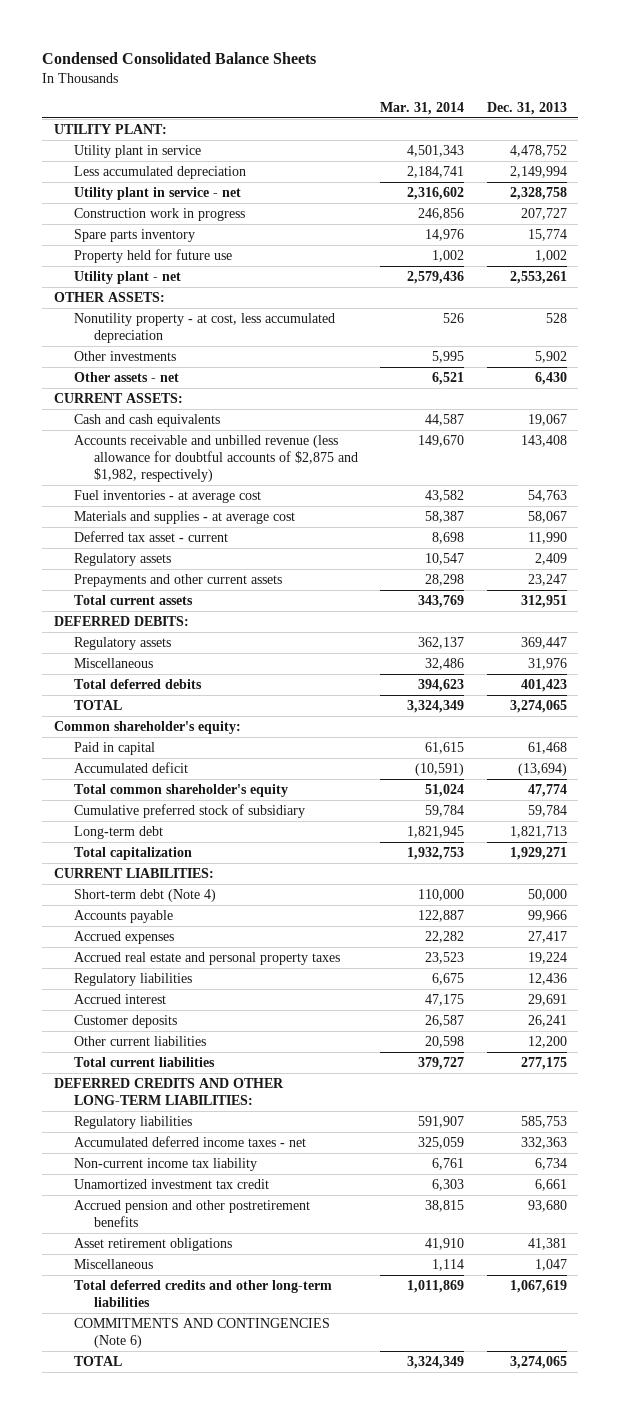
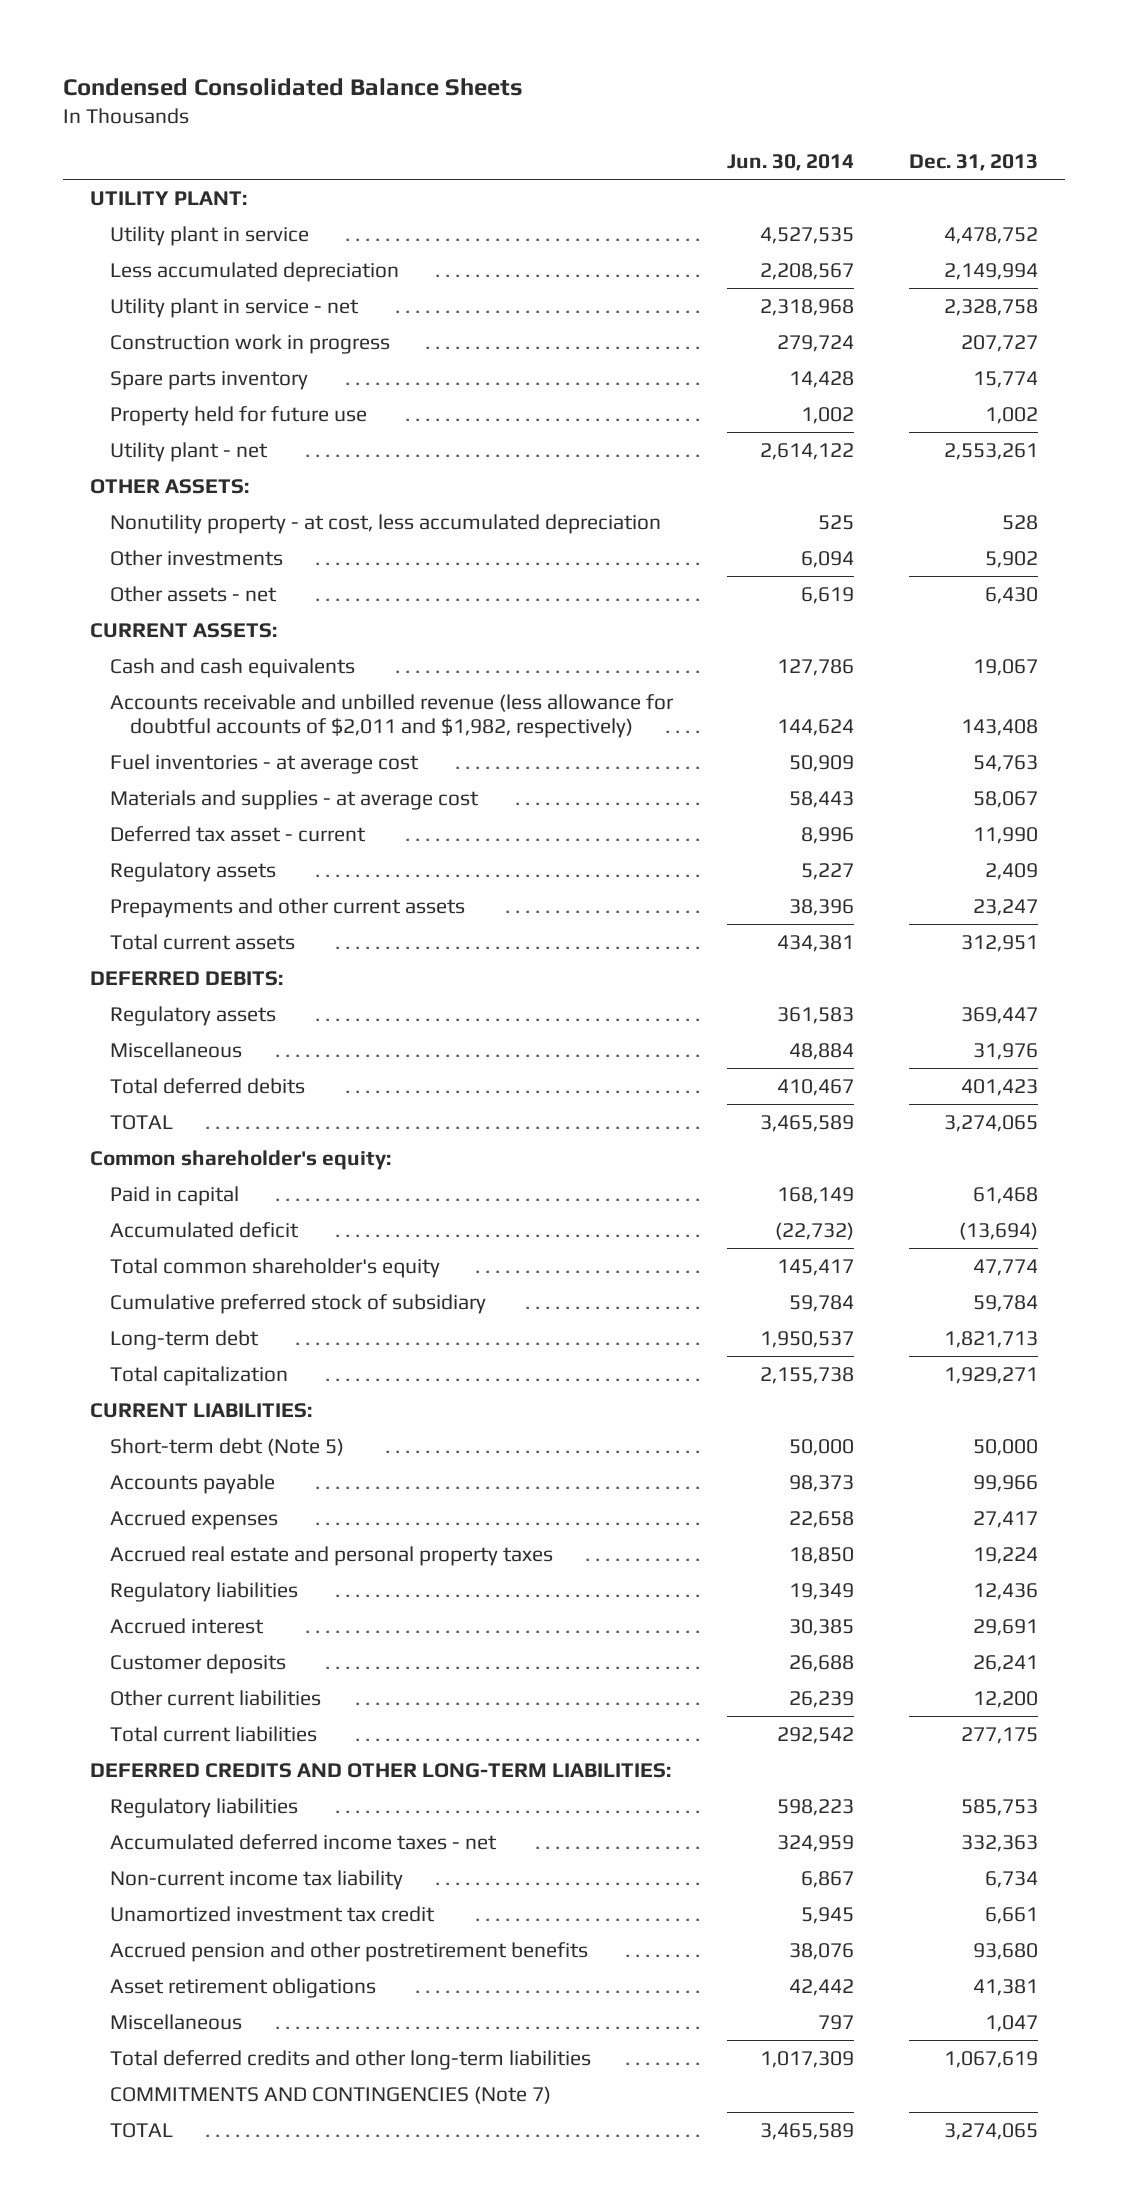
[380,101,465,115] Mar. 31, 2014 -> none
none -> [727,154,855,172] Jun. 30, 2014
[73,435,358,482] Accounts receivable and unbilled revenue (less allowance for doubtful accounts of $2,875 and $1,982, respectively) -> [109,693,674,738] Accounts receivable and unbilled revenue (less allowance for doubtful accounts of $2,011 and $1,982, respectively)
[73,889,216,903] Short-term debt (Note 4) -> [109,1437,344,1456] Short-term debt (Note 5)
[73,1318,330,1348] COMMITMENTS AND CONTINGENCIES (Note 6) -> [109,2085,551,2104] COMMITMENTS AND CONTINGENCIES (Note 7)

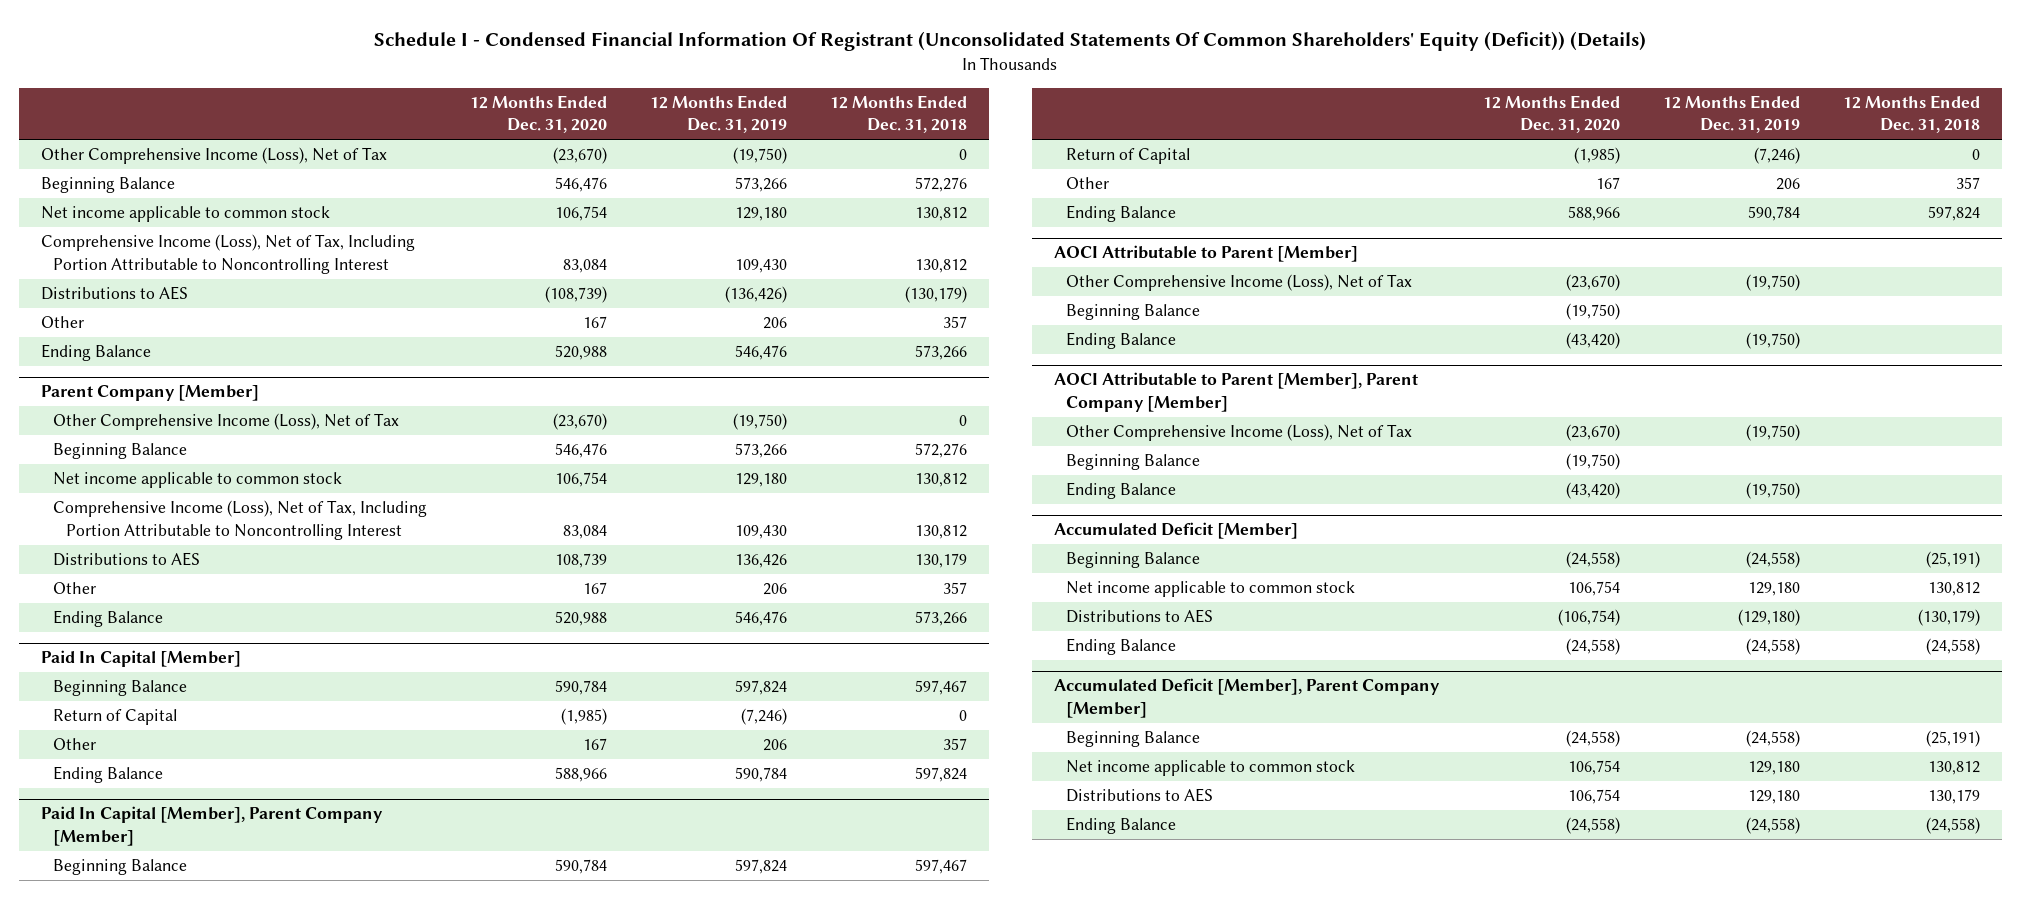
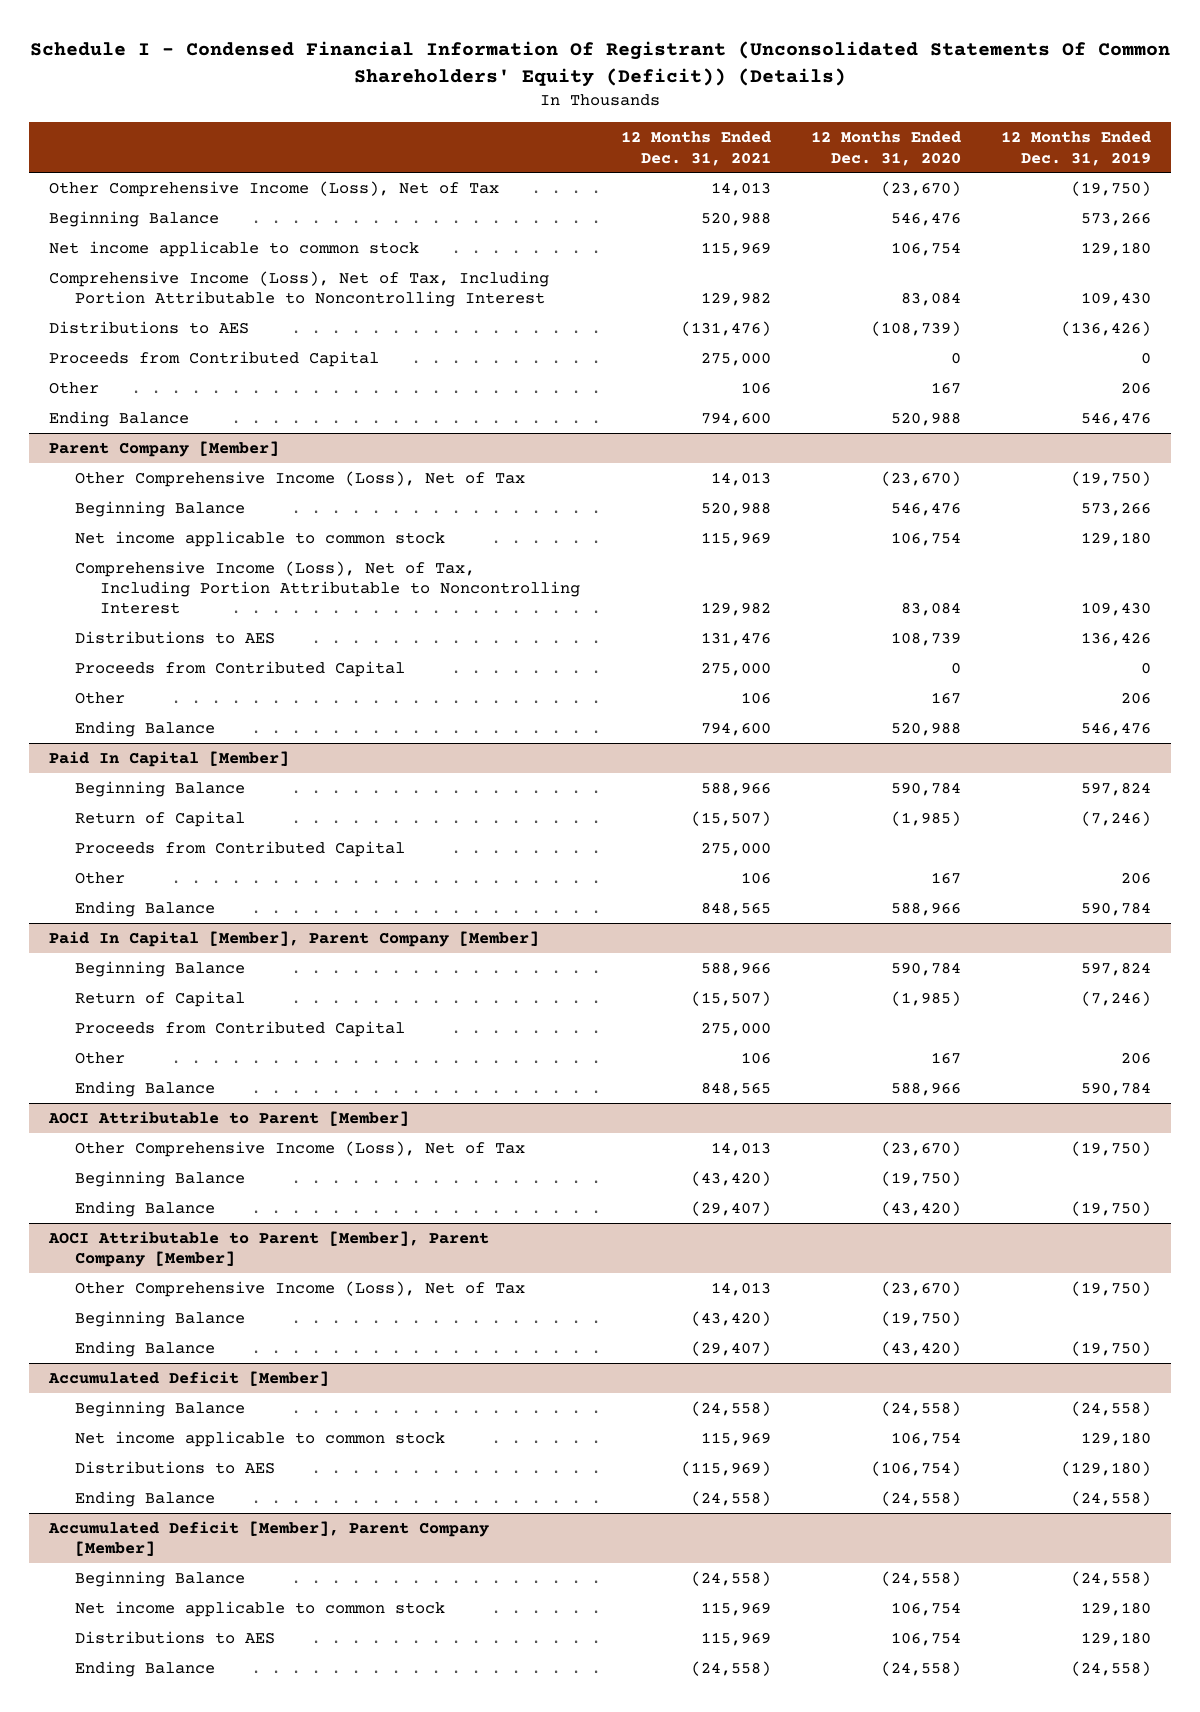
[830,94,968,134] 12 Months Ended Dec. 31, 2018 -> none
none -> [620,131,771,166] 12 Months Ended Dec. 31, 2021
none -> [48,350,379,367] Proceeds from Contributed Capital
none -> [74,660,405,677] Proceeds from Contributed Capital
none -> [74,840,405,857] Proceeds from Contributed Capital
none -> [74,1020,405,1037] Proceeds from Contributed Capital

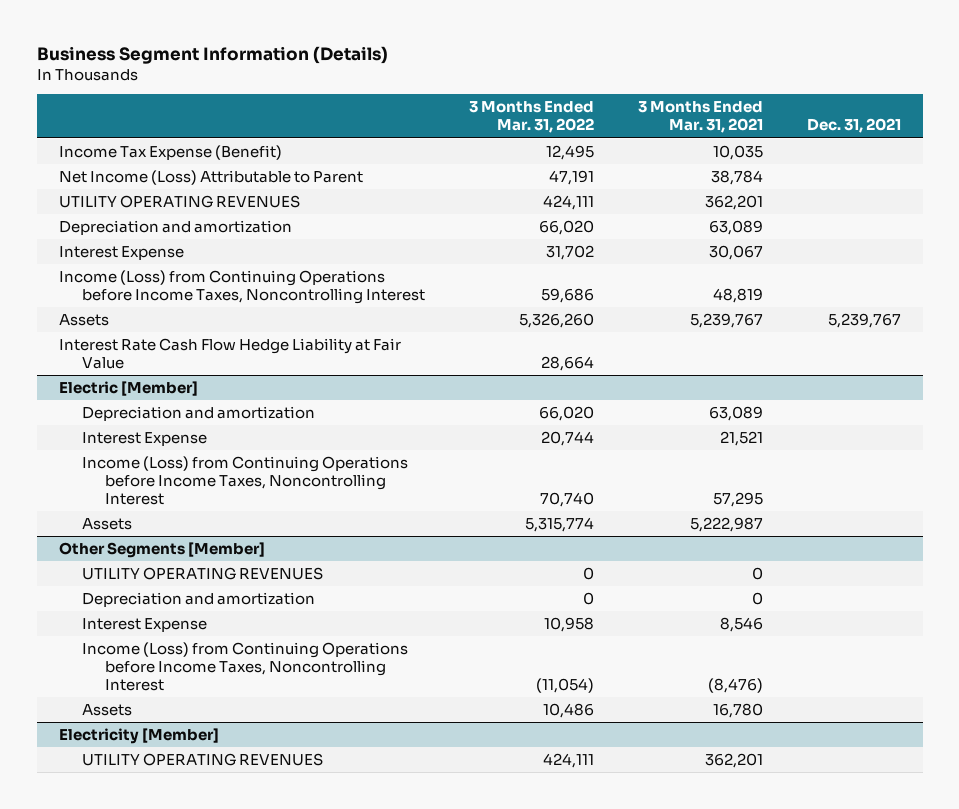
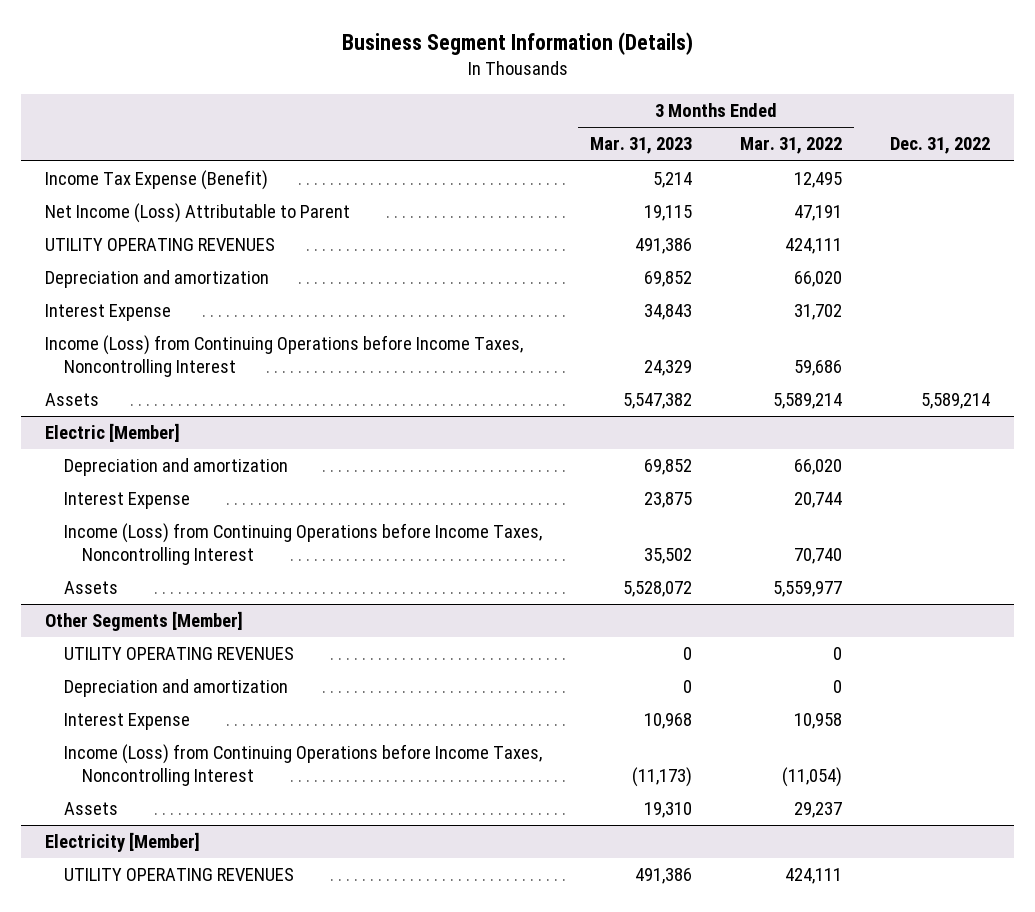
[637,101,763,134] 3 Months Ended Mar. 31, 2021 -> none
[806,118,901,134] Dec. 31, 2021 -> none
none -> [589,137,692,155] Mar. 31, 2023
none -> [889,137,990,155] Dec. 31, 2022
[58,338,401,369] Interest Rate Cash Flow Hedge Liability at Fair Value -> none
[518,313,594,329] 5,326,260 -> [772,393,842,410] 5,589,214
[524,517,594,533] 5,315,774 -> [772,581,842,598] 5,559,977
[542,703,594,719] 10,486 -> [793,802,842,819] 29,237

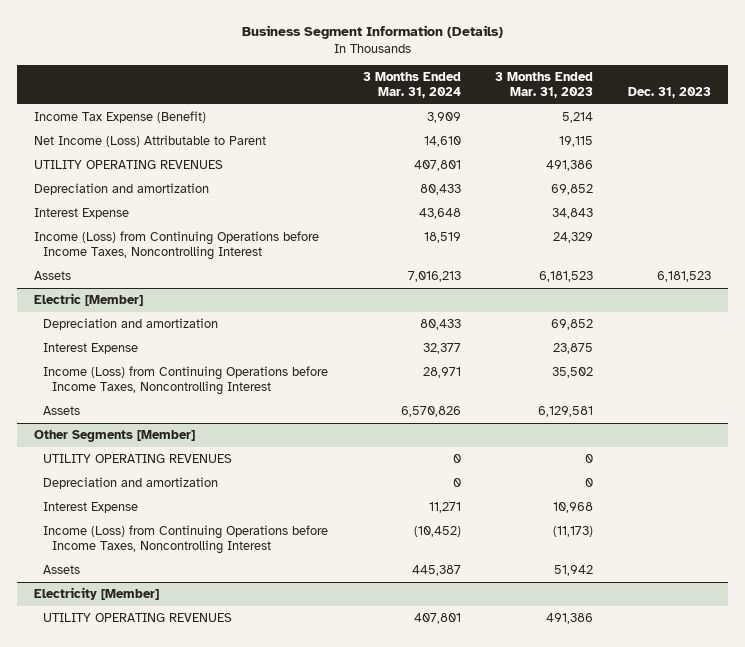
[739,137,842,155] Mar. 31, 2022 -> none
[889,137,990,155] Dec. 31, 2022 -> none
none -> [362,71,461,98] 3 Months Ended Mar. 31, 2024
none -> [627,86,711,98] Dec. 31, 2023
[622,393,692,410] 5,547,382 -> [539,271,594,283] 6,181,523
[622,581,692,598] 5,528,072 -> [538,406,594,418] 6,129,581
[643,802,692,819] 19,310 -> [554,565,594,577] 51,942

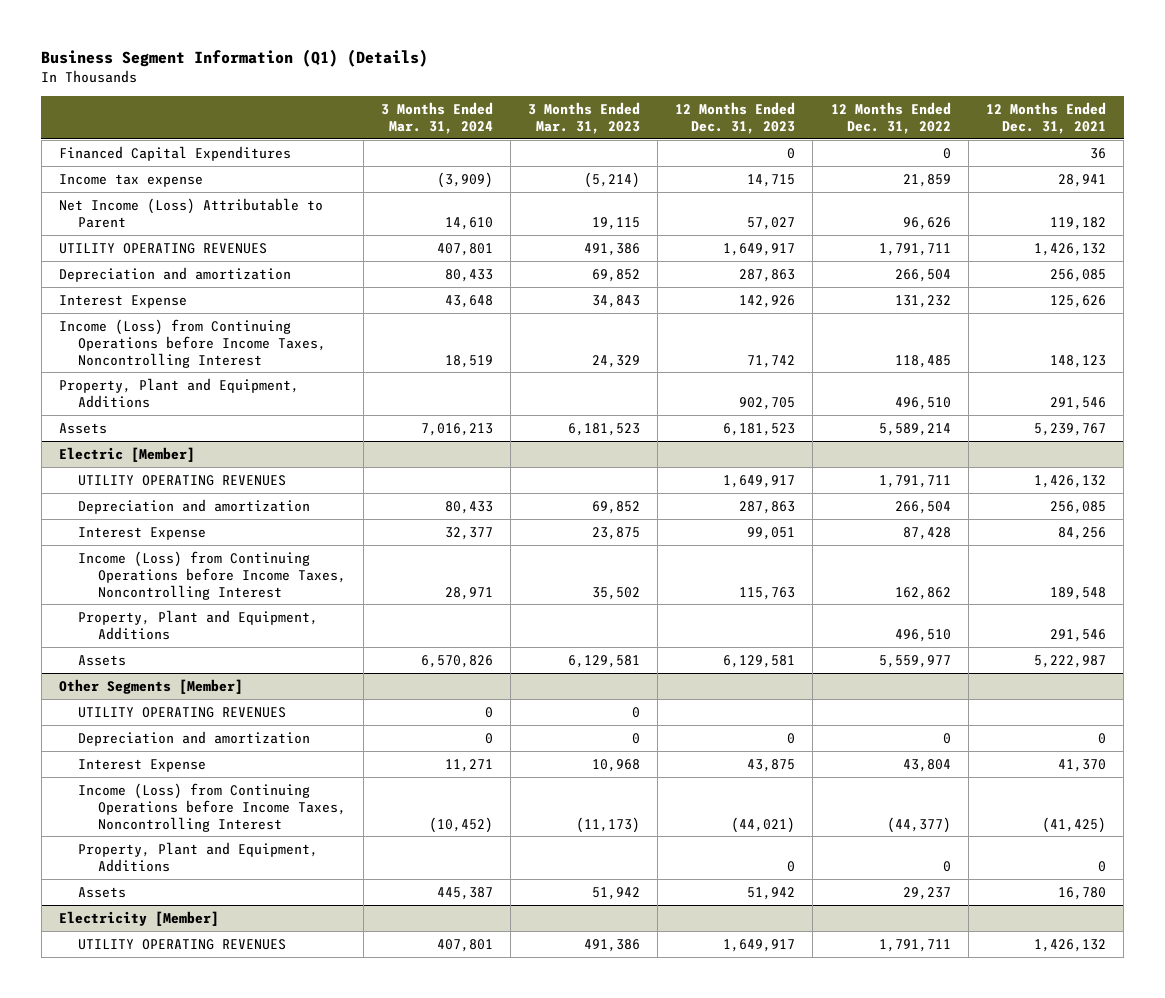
[241,24,503,39] Business Segment Information (Details) -> [41,49,429,68] Business Segment Information (Q1) (Details)
[627,86,711,98] Dec. 31, 2023 -> none
none -> [675,101,796,134] 12 Months Ended Dec. 31, 2023
none -> [830,101,951,134] 12 Months Ended Dec. 31, 2022
none -> [985,101,1106,134] 12 Months Ended Dec. 31, 2021
none -> [58,145,291,161] Financed Capital Expenditures
[34,111,207,124] Income Tax Expense (Benefit) -> [58,173,203,187] Income tax expense
[426,112,461,124] 3,909 -> [436,171,493,188] (3,909)
[562,112,594,124] 5,214 -> [584,171,641,188] (5,214)
none -> [58,377,299,408] Property, Plant and Equipment, Additions
none -> [78,474,287,486] UTILITY OPERATING REVENUES
none -> [78,609,319,640] Property, Plant and Equipment, Additions
none -> [78,841,319,872] Property, Plant and Equipment, Additions

